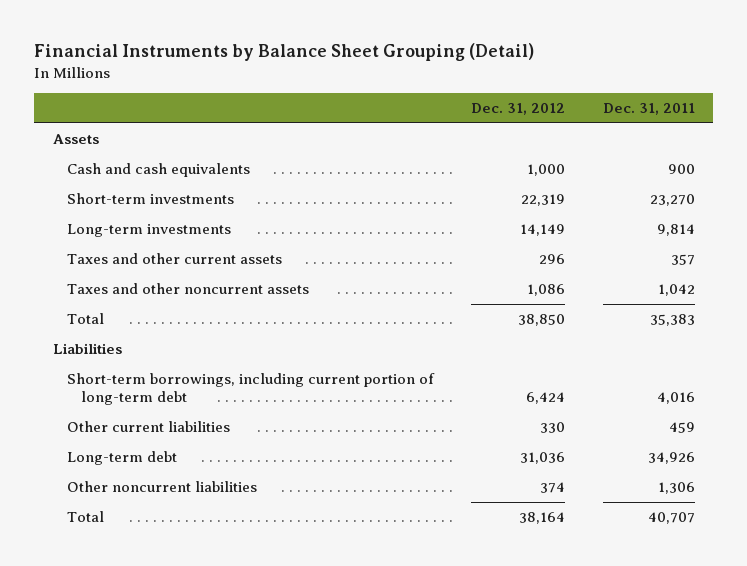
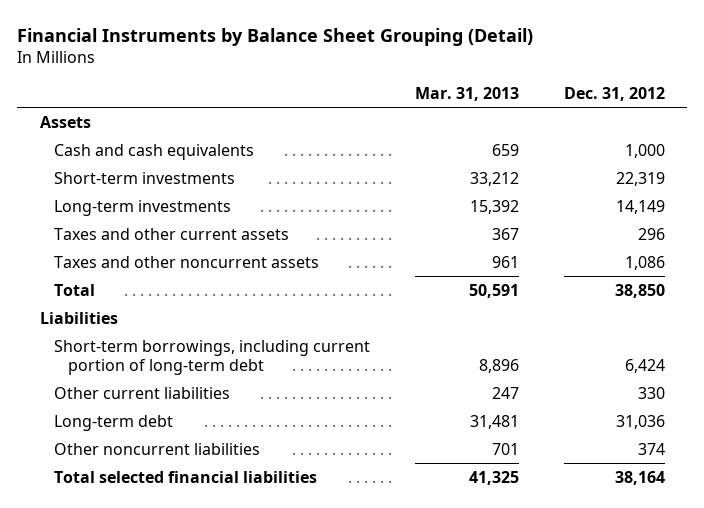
[602,103,695,116] Dec. 31, 2011 -> none
none -> [414,86,519,101] Mar. 31, 2013
[66,511,104,523] Total -> [53,470,317,483] Total selected financial liabilities

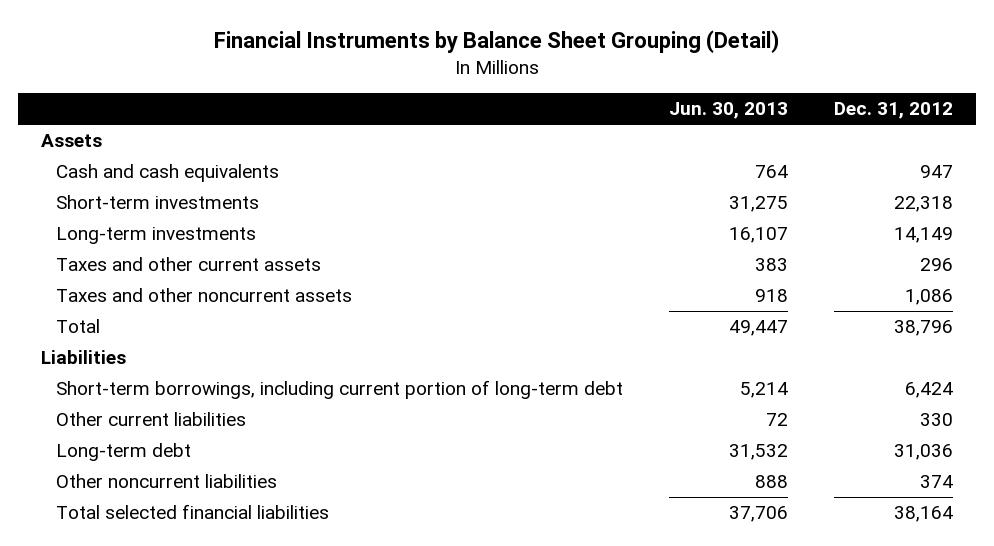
[414,86,519,101] Mar. 31, 2013 -> none
none -> [668,102,788,120] Jun. 30, 2013
[624,143,665,158] 1,000 -> [919,165,953,179] 947
[615,171,665,186] 22,319 -> [893,196,953,213] 22,318
[614,283,665,298] 38,850 -> [893,320,953,337] 38,796

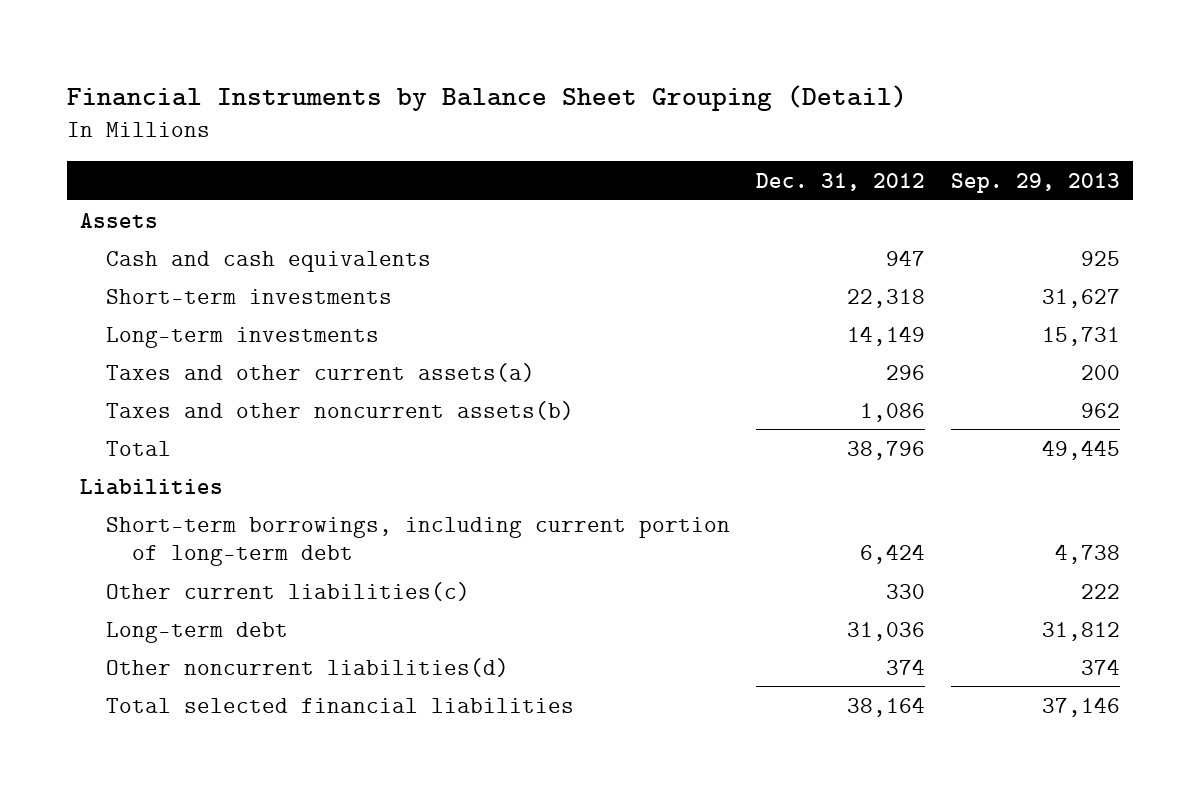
[668,102,788,120] Jun. 30, 2013 -> none
none -> [951,173,1121,194] Sep. 29, 2013
[56,257,322,272] Taxes and other current assets -> [106,362,536,382] Taxes and other current assets(a)
[56,288,353,303] Taxes and other noncurrent assets -> [106,400,575,420] Taxes and other noncurrent assets(b)
[56,412,247,427] Other current liabilities -> [106,581,471,601] Other current liabilities(c)
[56,474,278,489] Other noncurrent liabilities -> [106,657,510,677] Other noncurrent liabilities(d)

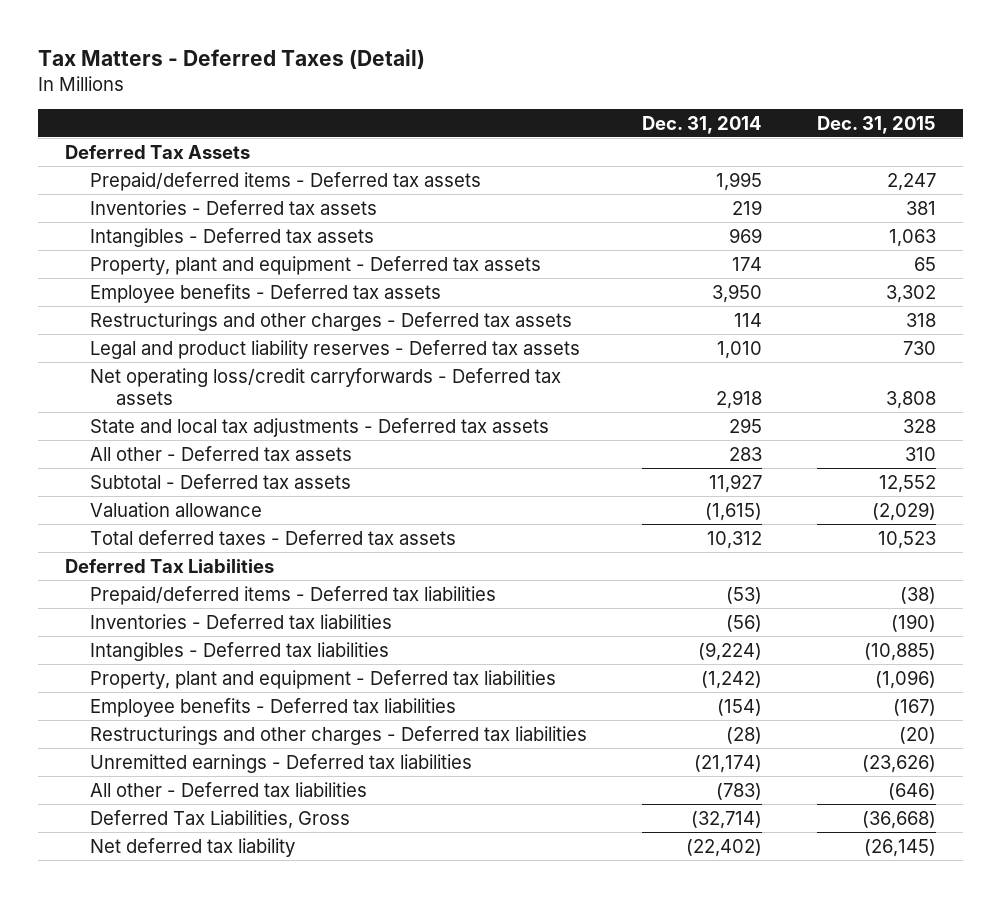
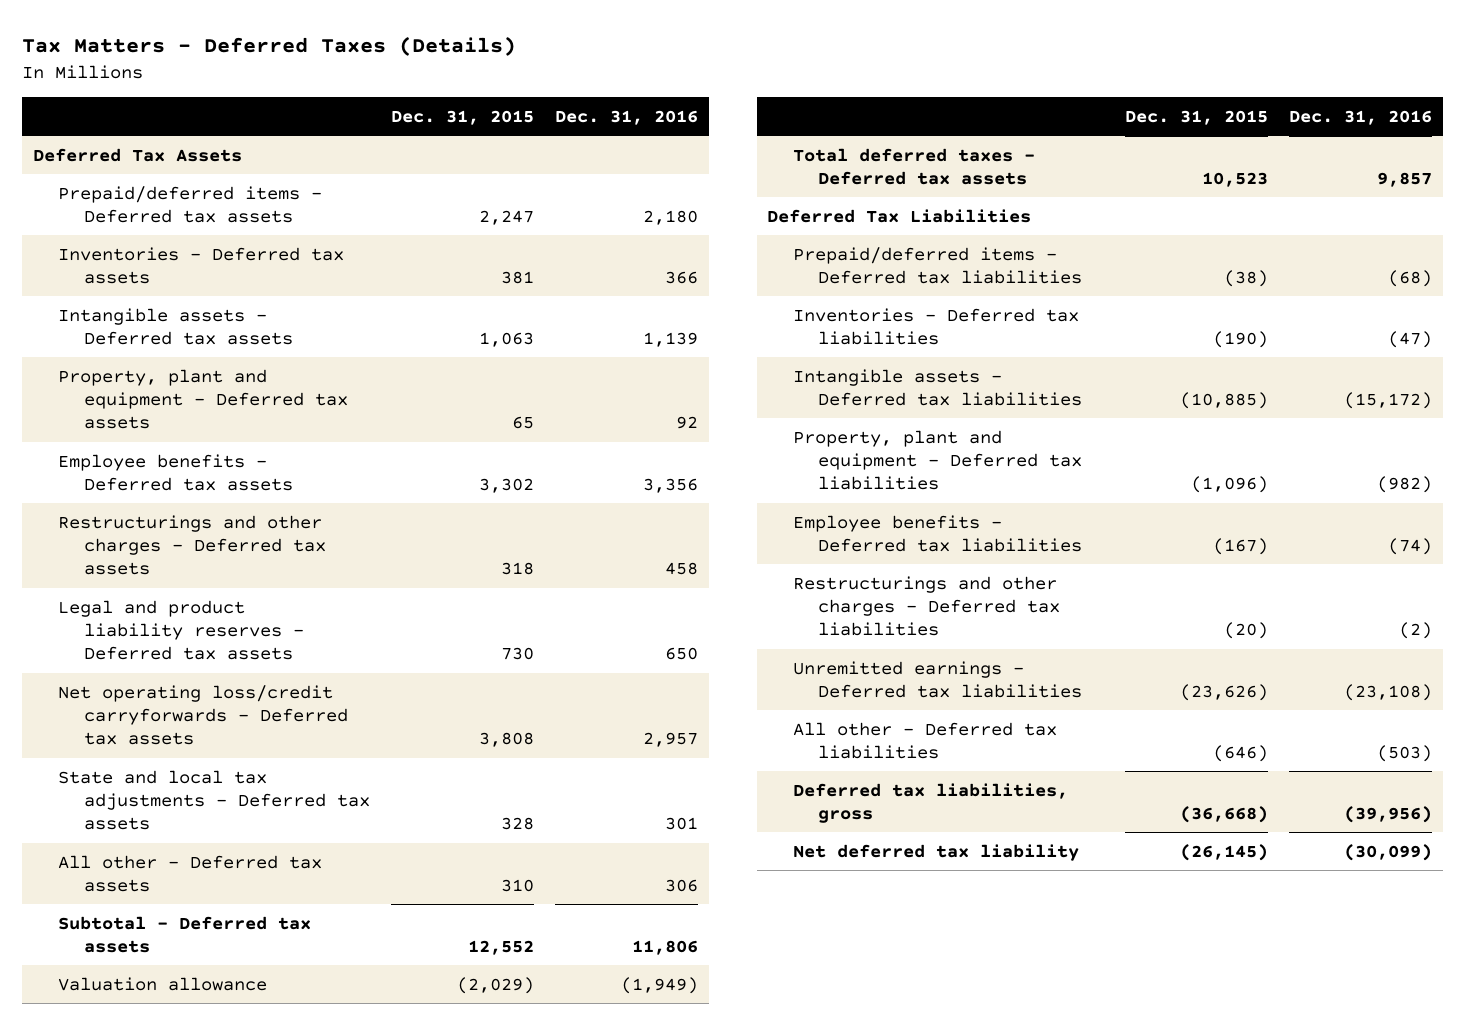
[37,49,425,70] Tax Matters - Deferred Taxes (Detail) -> [22,36,517,57] Tax Matters - Deferred Taxes (Details)
[641,115,762,134] Dec. 31, 2014 -> none
none -> [555,110,699,126] Dec. 31, 2016
[90,227,375,247] Intangibles - Deferred tax assets -> [58,307,293,346] Intangible assets - Deferred tax assets
[90,641,390,661] Intangibles - Deferred tax liabilities -> [792,368,1082,407] Intangible assets - Deferred tax liabilities
[90,809,351,829] Deferred Tax Liabilities, Gross -> [792,782,1068,824] Deferred tax liabilities, gross

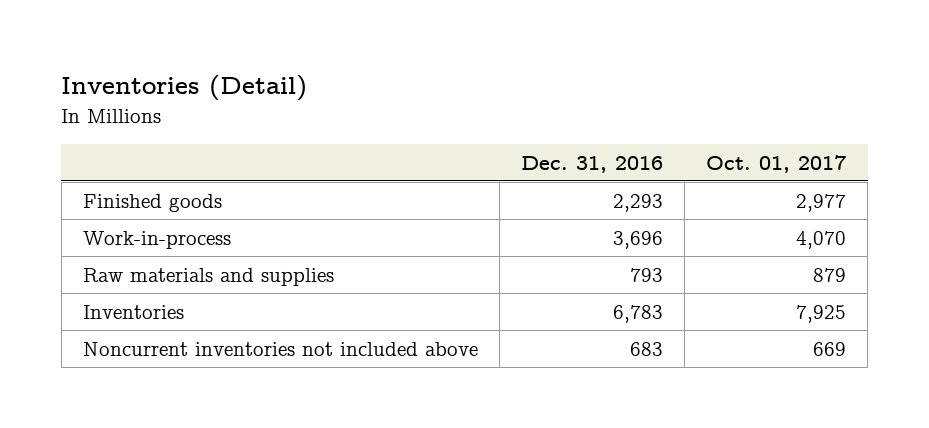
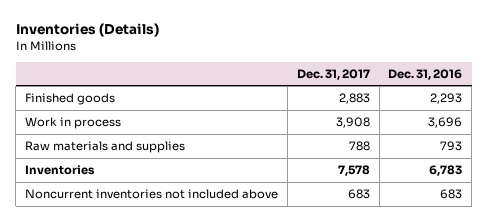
[61,75,308,102] Inventories (Detail) -> [15,23,159,38] Inventories (Details)
[706,154,847,173] Oct. 01, 2017 -> none
none -> [296,68,370,80] Dec. 31, 2017
[82,230,231,249] Work-in-process -> [25,117,122,130] Work in process

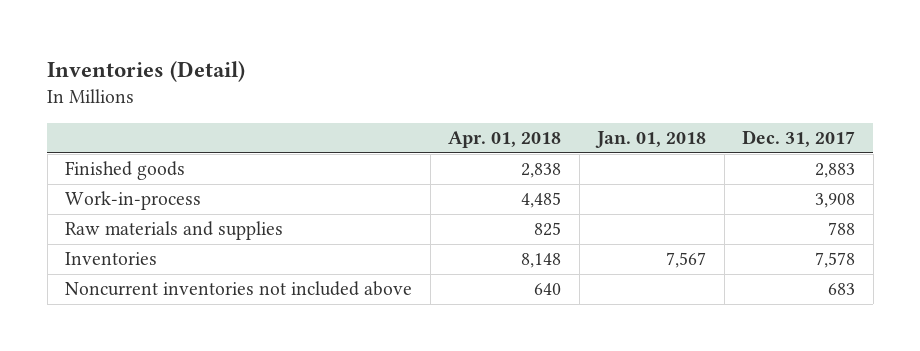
[15,23,159,38] Inventories (Details) -> [47,61,246,83] Inventories (Detail)
[388,68,463,80] Dec. 31, 2016 -> none
none -> [448,130,562,148] Apr. 01, 2018
none -> [595,130,707,148] Jan. 01, 2018
[25,117,122,130] Work in process -> [65,191,202,211] Work-in-process

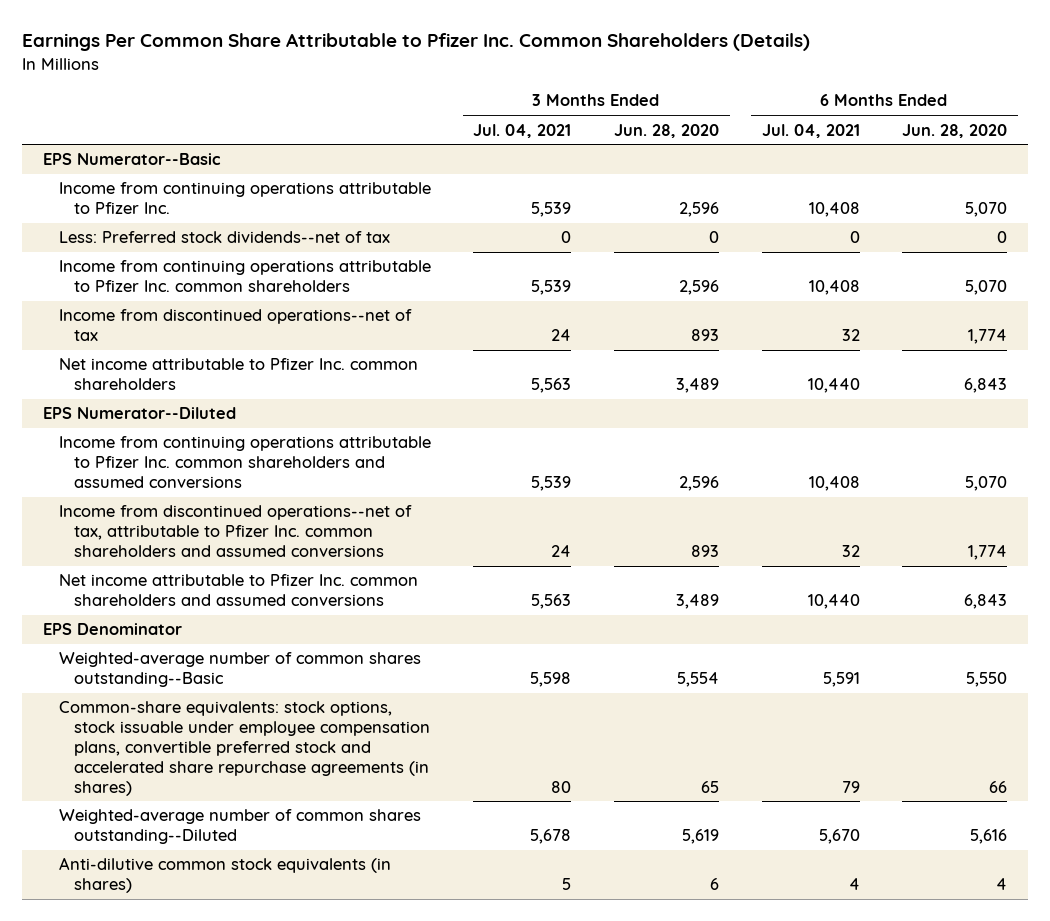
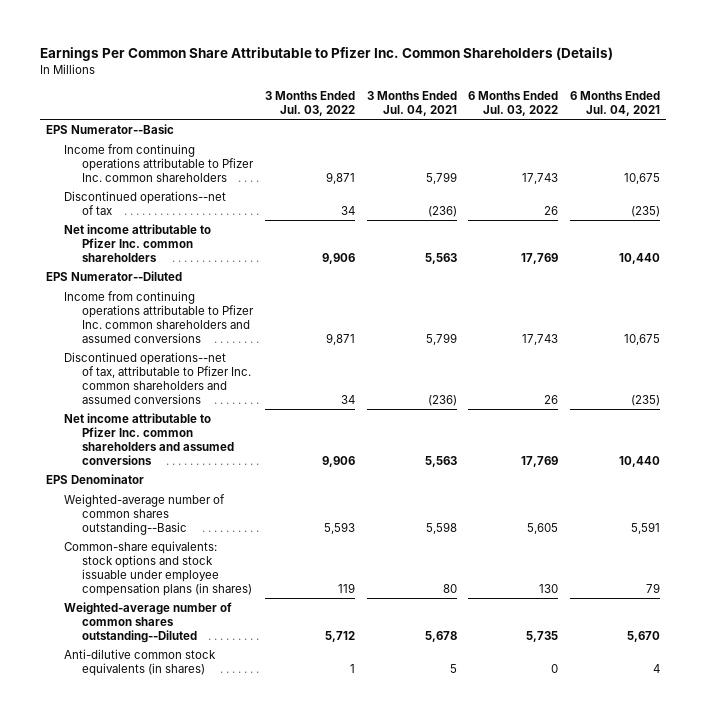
[613,123,719,138] Jun. 28, 2020 -> none
[902,123,1008,138] Jun. 28, 2020 -> none
none -> [264,90,355,116] 3 Months Ended Jul. 03, 2022
none -> [468,90,559,116] 6 Months Ended Jul. 03, 2022
[58,182,431,215] Income from continuing operations attributable to Pfizer Inc. -> none
[58,231,390,244] Less: Preferred stock dividends--net of tax -> none
[531,280,572,296] 5,539 -> [425,171,457,184] 5,799
[808,280,860,296] 10,408 -> [624,172,661,184] 10,675
[58,309,412,342] Income from discontinued operations--net of tax -> [64,191,227,215] Discontinued operations--net of tax
[551,329,572,342] 24 -> [427,205,457,217] (236)
[841,329,860,342] 32 -> [631,205,661,217] (235)
[531,476,572,492] 5,539 -> [425,332,457,345] 5,799
[808,476,860,492] 10,408 -> [624,333,661,345] 10,675
[58,505,412,558] Income from discontinued operations--net of tax, attributable to Pfizer Inc. common shareholders and assumed conversions -> [64,352,251,404] Discontinued operations--net of tax, attributable to Pfizer Inc. common shareholders and assumed conversions
[551,545,572,558] 24 -> [427,394,457,406] (236)
[841,545,860,558] 32 -> [631,394,661,406] (235)
[58,701,431,796] Common-share equivalents: stock options, stock issuable under employee compensation plans, convertible preferred stock and accelerated share repurchase agreements (in shares) -> [64,541,252,596] Common-share equivalents: stock options and stock issuable under employee compensation plans (in shares)

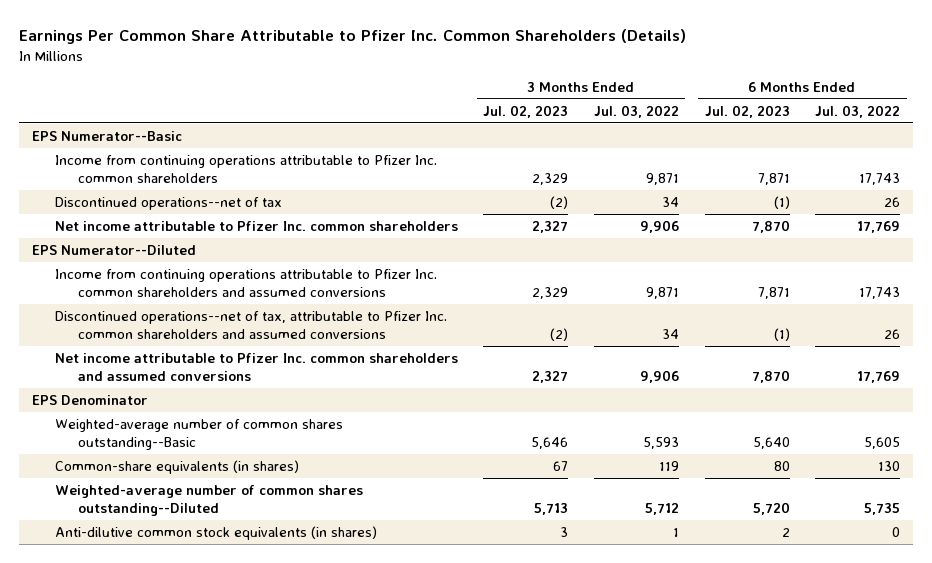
[366,90,457,116] 3 Months Ended Jul. 04, 2021 -> none
[570,90,661,116] 6 Months Ended Jul. 04, 2021 -> none
none -> [483,104,569,118] Jul. 02, 2023
none -> [704,104,790,118] Jul. 02, 2023
[64,541,252,596] Common-share equivalents: stock options and stock issuable under employee compensation plans (in shares) -> [54,459,299,474] Common-share equivalents (in shares)

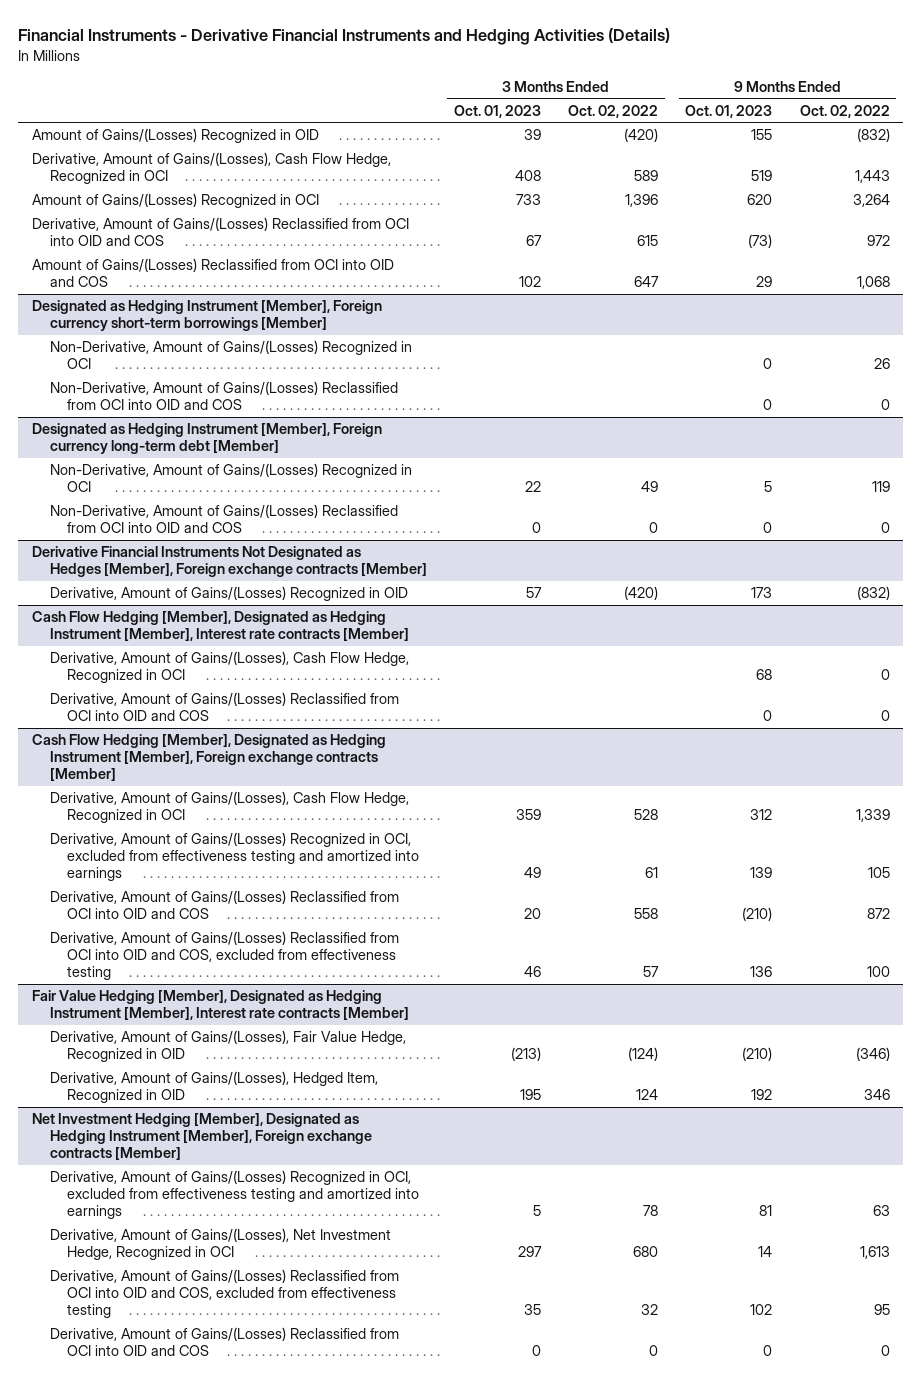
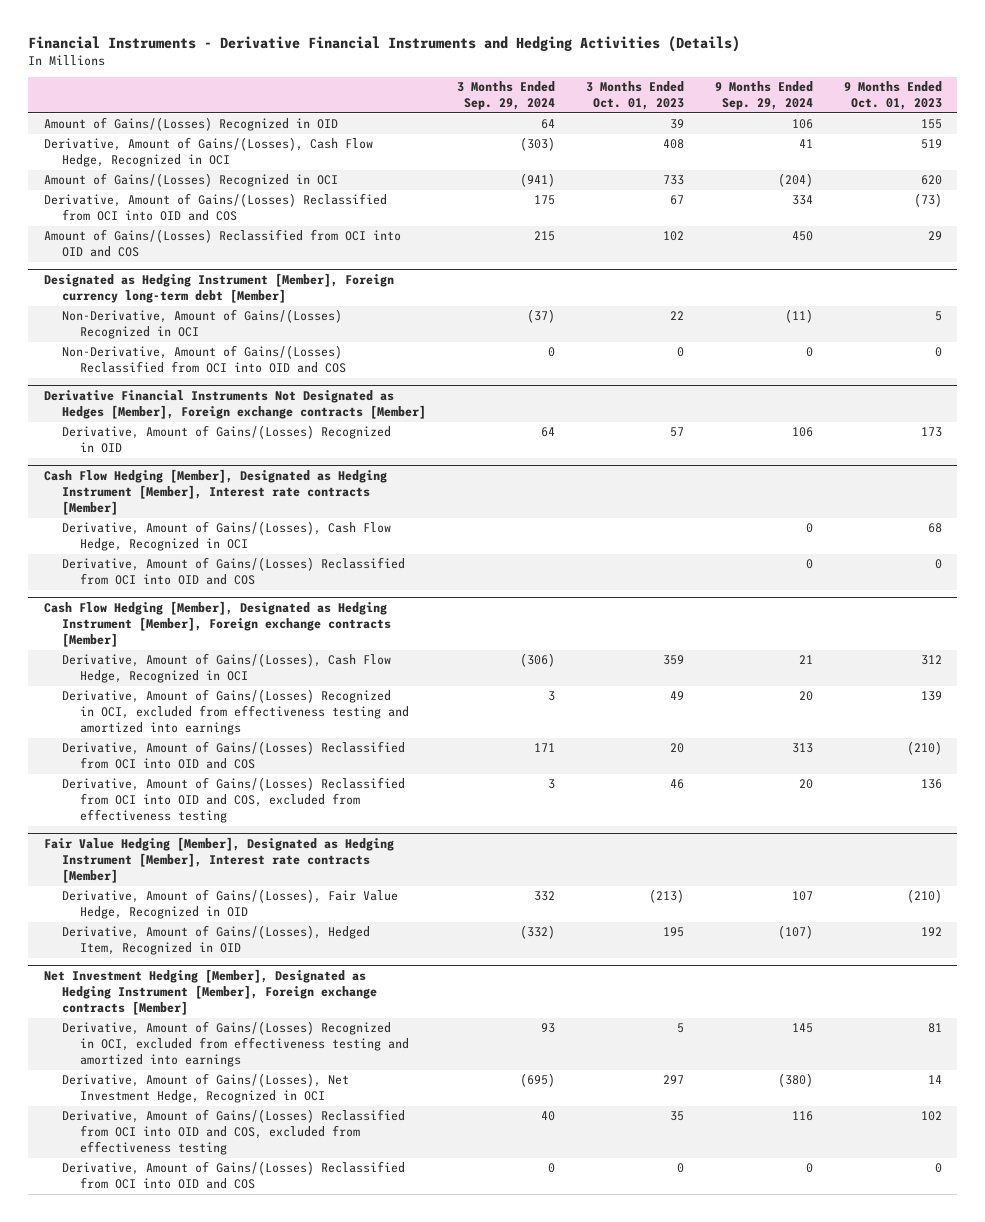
[568,104,659,118] Oct. 02, 2022 -> none
[799,104,890,118] Oct. 02, 2022 -> none
none -> [456,81,555,111] 3 Months Ended Sep. 29, 2024
none -> [714,81,813,111] 9 Months Ended Sep. 29, 2024
[31,300,382,332] Designated as Hedging Instrument [Member], Foreign currency short-term borrowings [Member] -> none
[49,340,412,370] Non-Derivative, Amount of Gains/(Losses) Recognized in OCI -> none
[49,381,398,411] Non-Derivative, Amount of Gains/(Losses) Reclassified from OCI into OID and COS -> none

